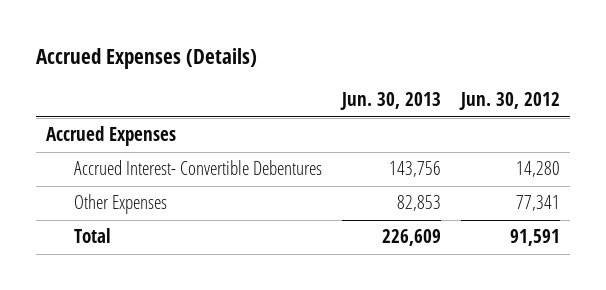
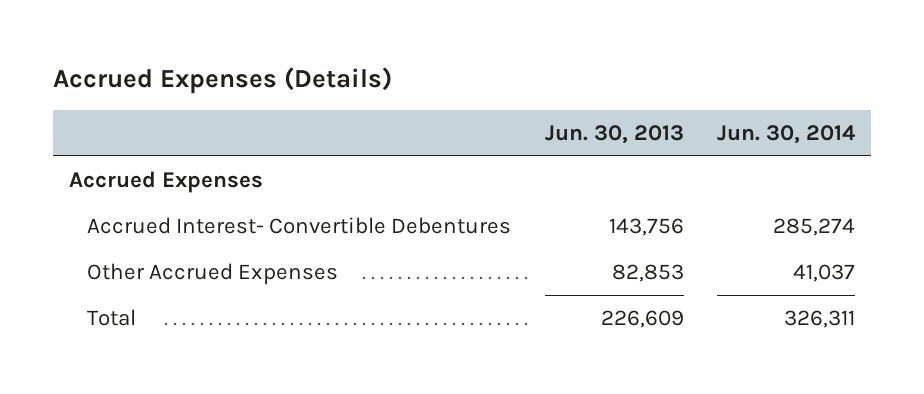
[458,92,560,111] Jun. 30, 2012 -> none
none -> [716,124,856,144] Jun. 30, 2014
[73,194,167,215] Other Expenses -> [87,262,339,285] Other Accrued Expenses

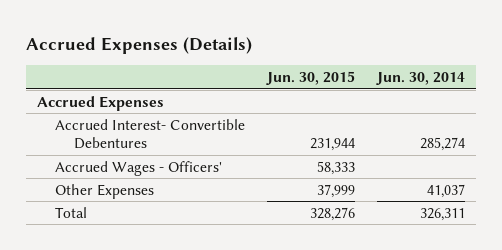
[544,124,684,144] Jun. 30, 2013 -> none
none -> [266,71,356,86] Jun. 30, 2015
none -> [55,160,223,176] Accrued Wages - Officers'
[87,262,339,285] Other Accrued Expenses -> [55,183,155,199] Other Expenses

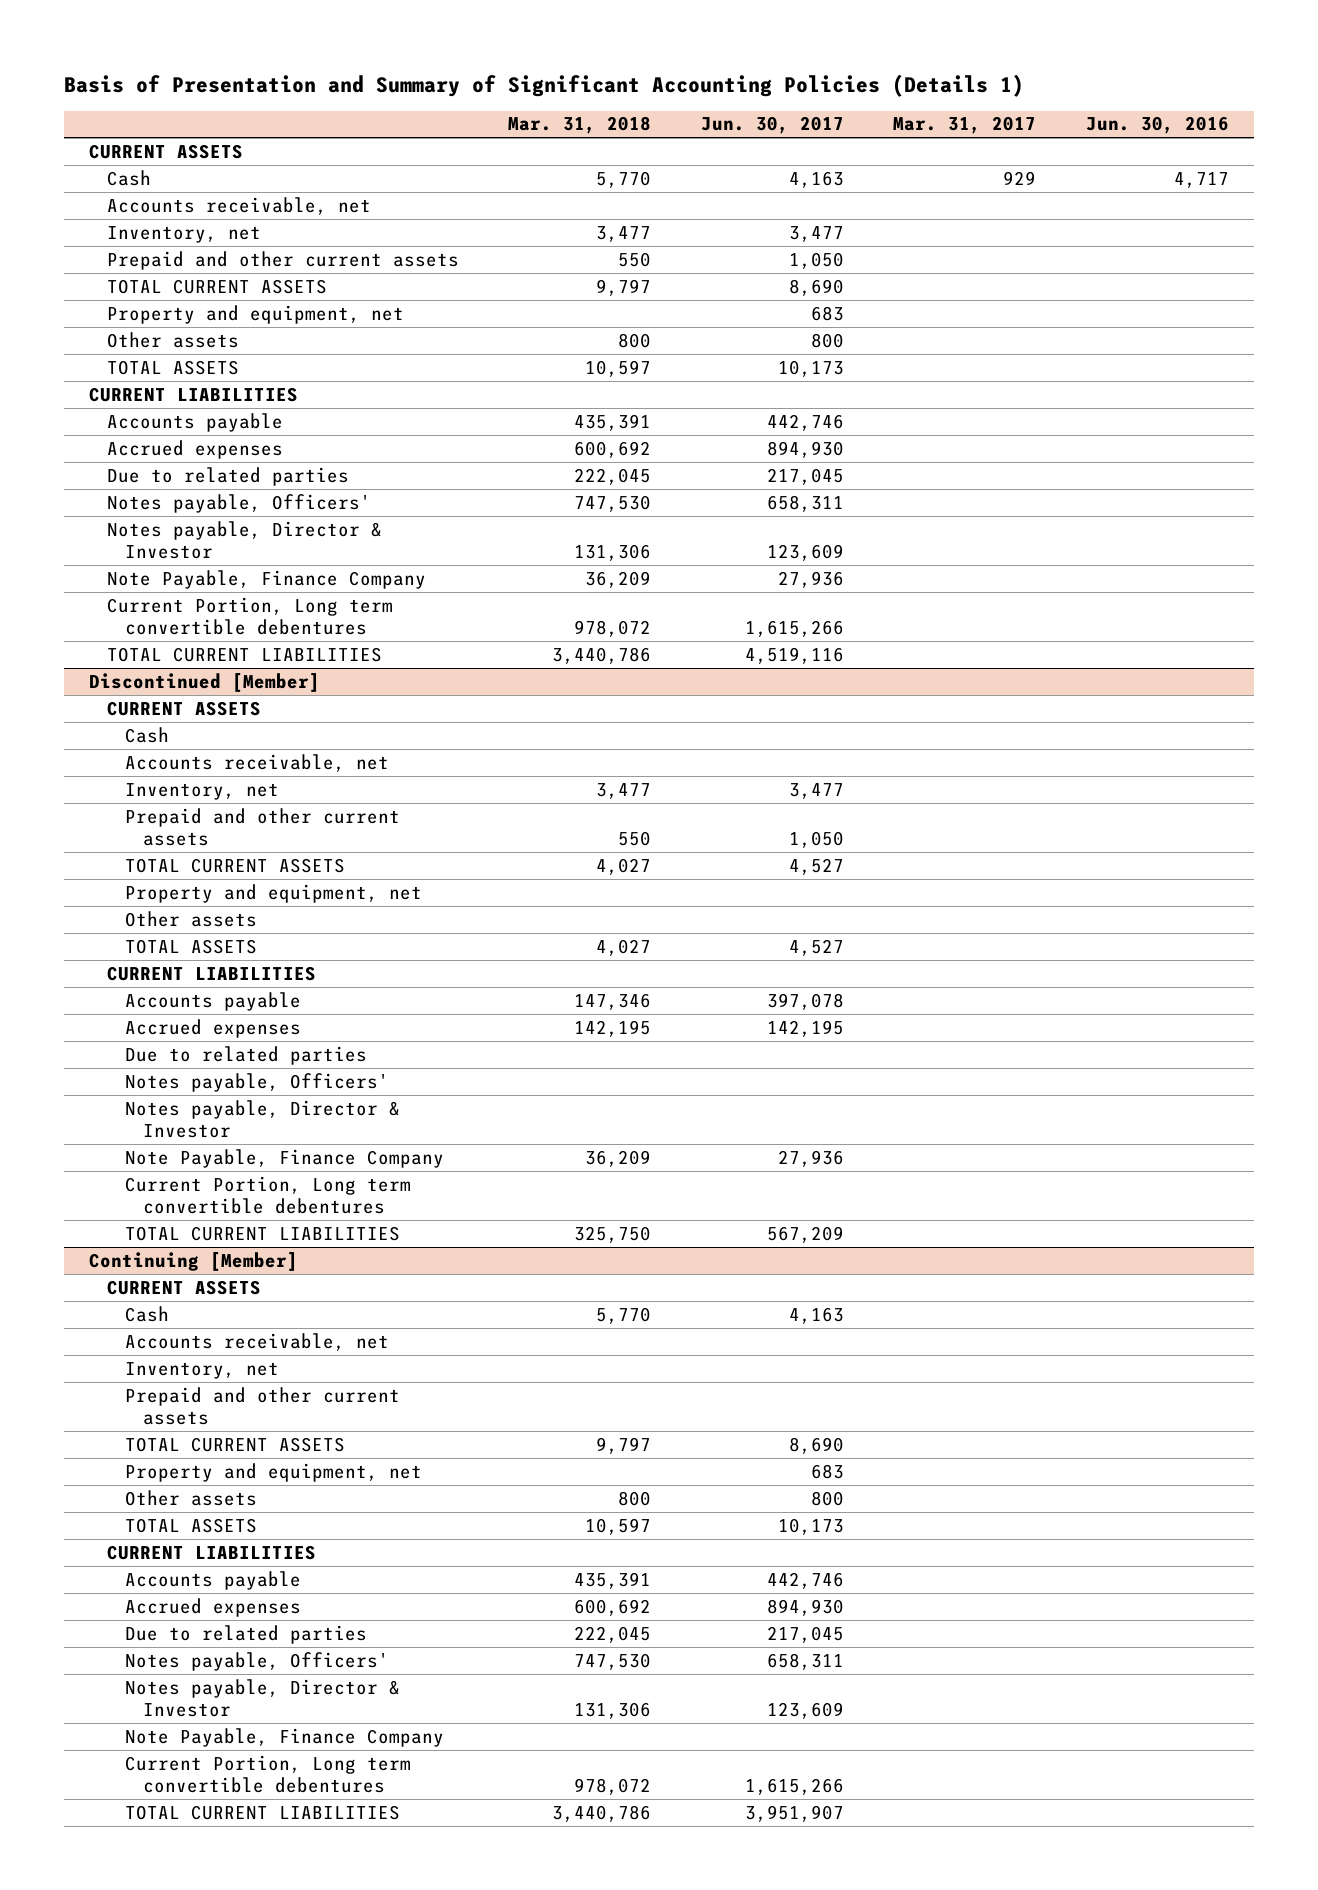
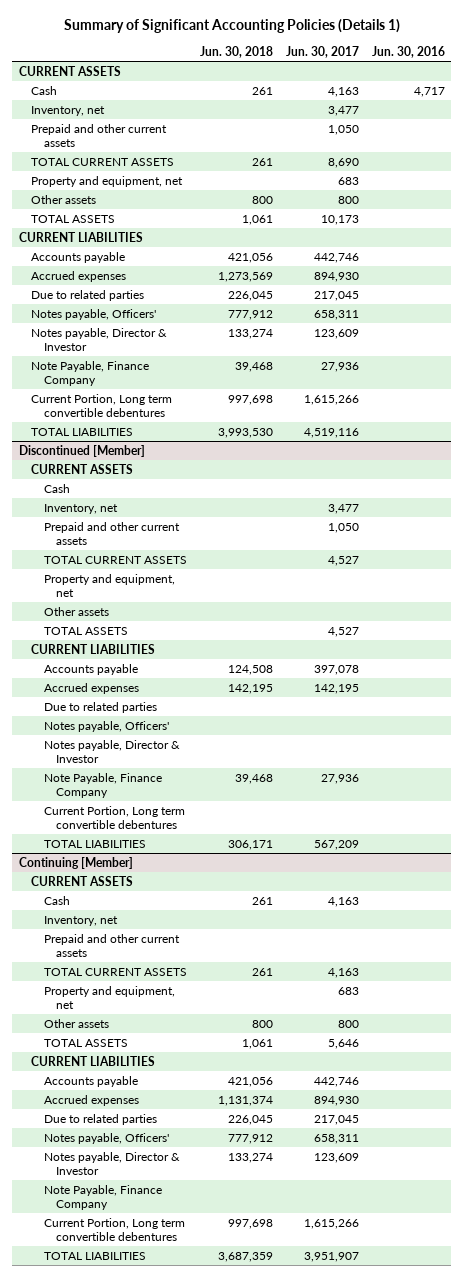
[63,74,1024,98] Basis of Presentation and Summary of Significant Accounting Policies (Details 1) -> [63,19,400,34] Summary of Significant Accounting Policies (Details 1)
[508,116,652,135] Mar. 31, 2018 -> none
[893,116,1037,135] Mar. 31, 2017 -> none
none -> [199,45,273,58] Jun. 30, 2018
[106,196,371,215] Accounts receivable, net -> none
[106,646,382,662] TOTAL CURRENT LIABILITIES -> [31,427,134,436] TOTAL LIABILITIES
[125,753,390,772] Accounts receivable, net -> none
[125,1225,401,1241] TOTAL CURRENT LIABILITIES -> [43,839,146,848] TOTAL LIABILITIES
[125,1332,390,1351] Accounts receivable, net -> none
[788,1436,844,1454] 8,690 -> [327,967,359,978] 4,163
[777,1517,844,1535] 10,173 -> [327,1038,359,1049] 5,646
[125,1804,401,1820] TOTAL CURRENT LIABILITIES -> [43,1251,146,1260] TOTAL LIABILITIES

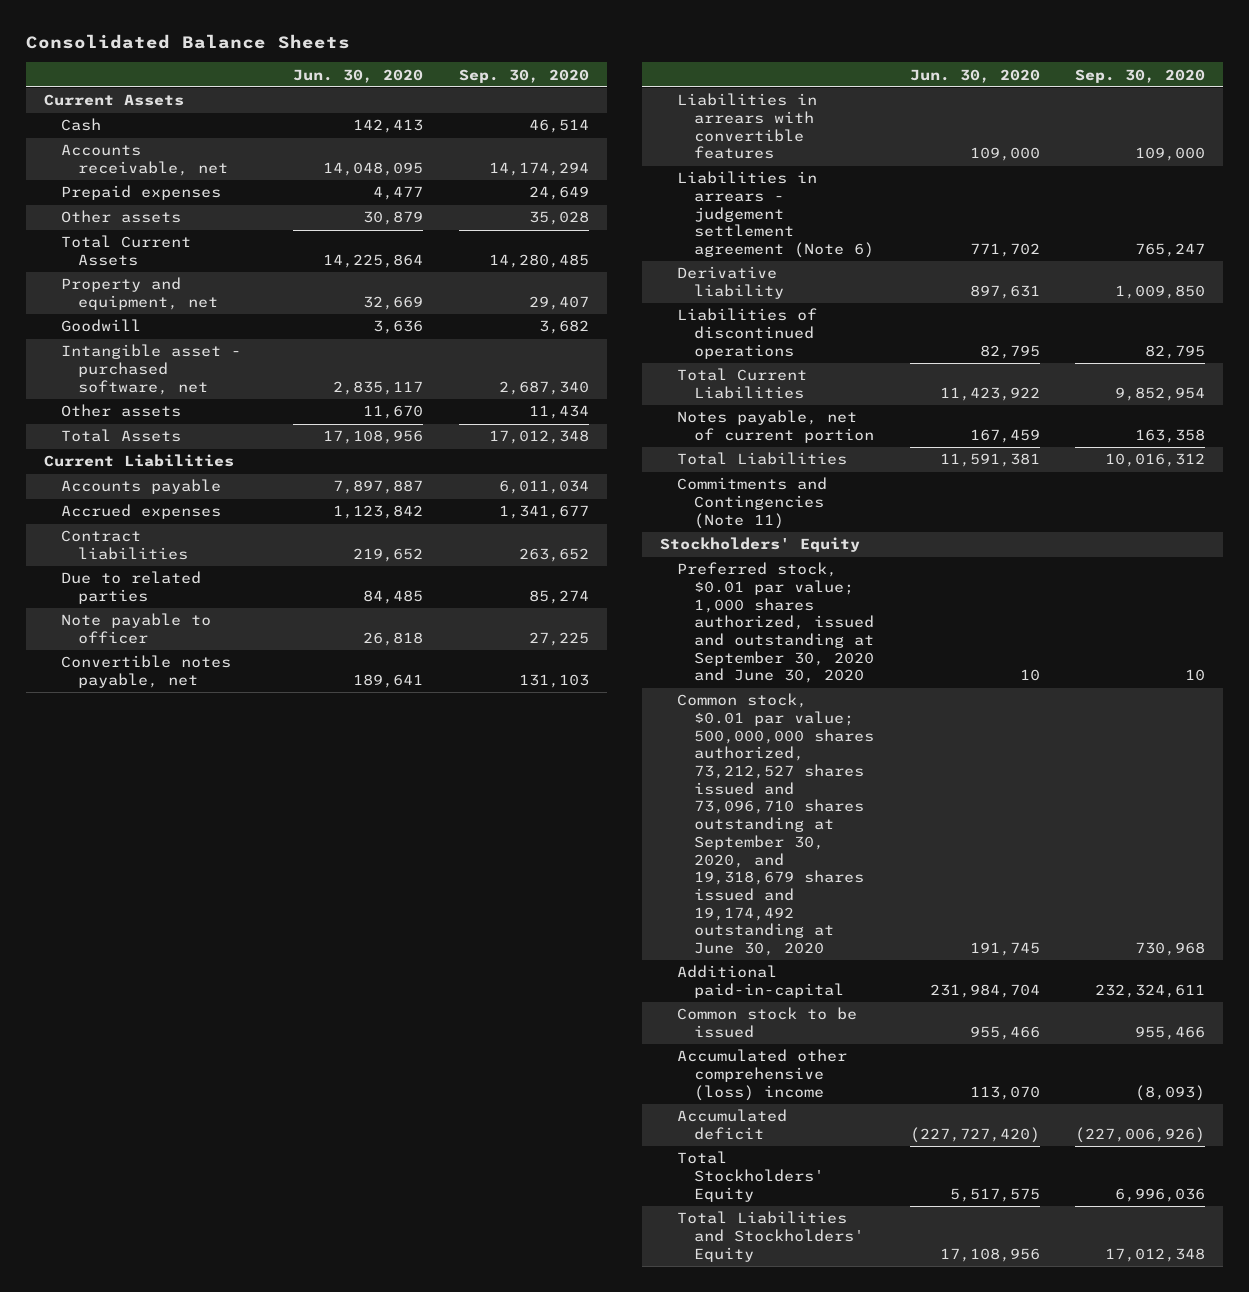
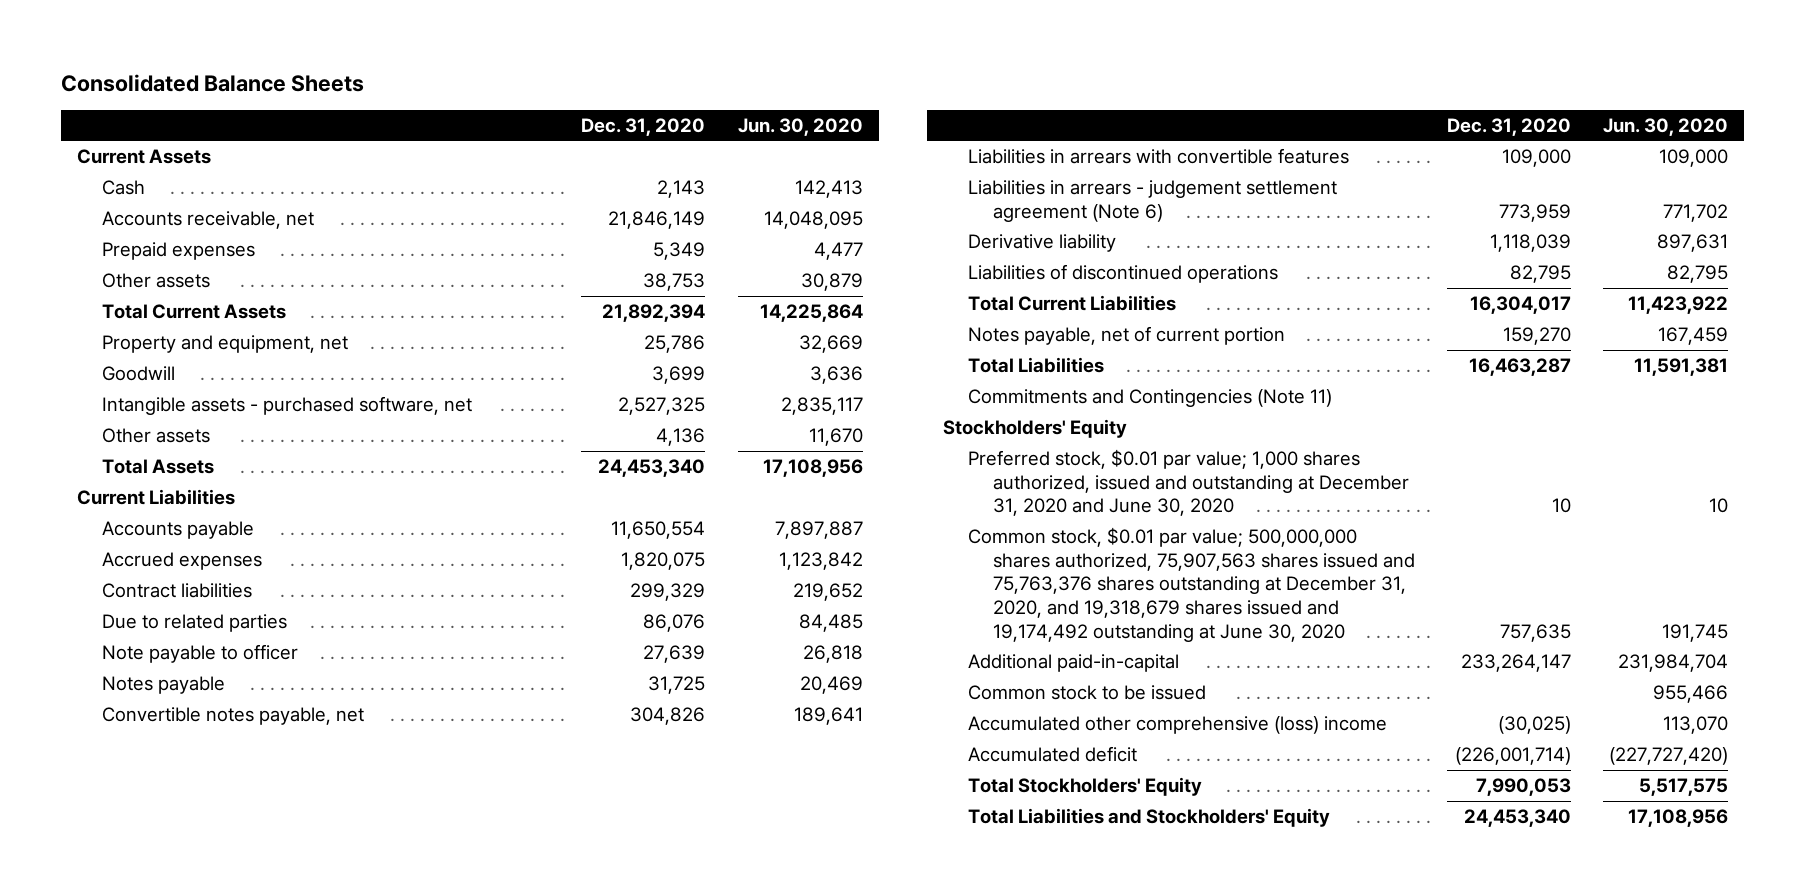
[458,68,589,83] Sep. 30, 2020 -> none
none -> [581,117,706,136] Dec. 31, 2020
[60,344,241,395] Intangible asset - purchased software, net -> [102,396,473,416] Intangible assets - purchased software, net
none -> [102,676,226,695] Notes payable
[677,562,875,684] Preferred stock, $0.01 par value; 1,000 shares authorized, issued and outstanding at September 30, 2020 and June 30, 2020 -> [967,449,1409,517] Preferred stock, $0.01 par value; 1,000 shares authorized, issued and outstanding at December 31, 2020 and June 30, 2020
[677,693,875,957] Common stock, $0.01 par value; 500,000,000 shares authorized, 73,212,527 shares issued and 73,096,710 shares outstanding at September 30, 2020, and 19,318,679 shares issued and 19,174,492 outstanding at June 30, 2020 -> [967,527,1415,642] Common stock, $0.01 par value; 500,000,000 shares authorized, 75,907,563 shares issued and 75,763,376 shares outstanding at December 31, 2020, and 19,318,679 shares issued and 19,174,492 outstanding at June 30, 2020

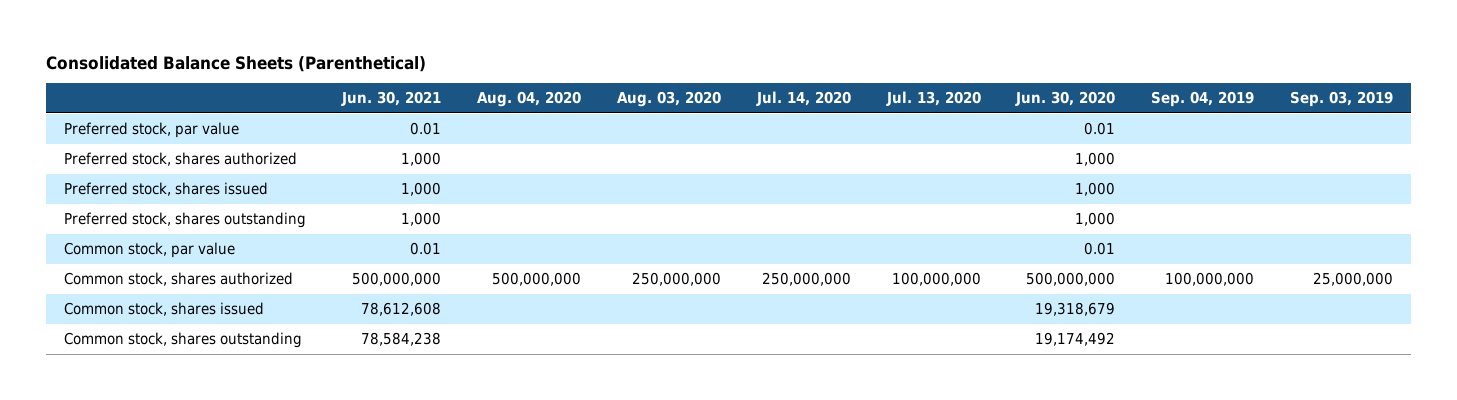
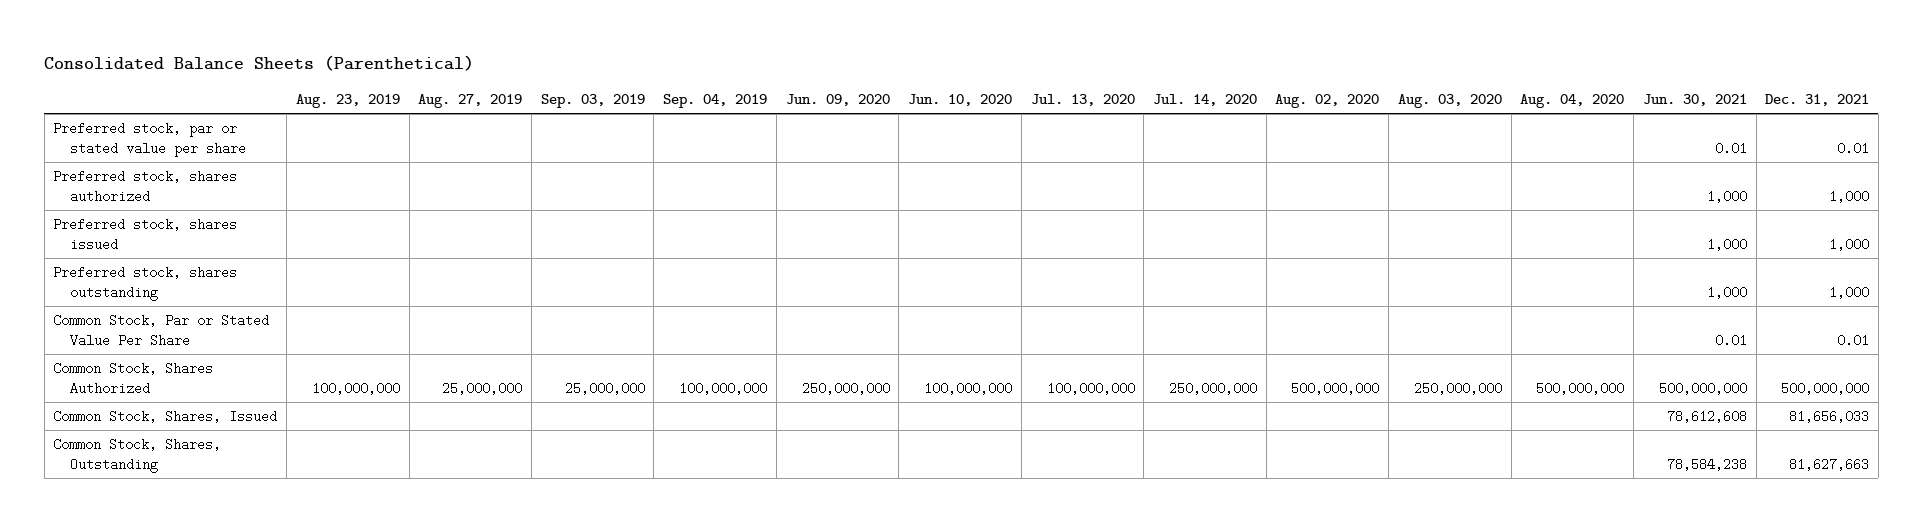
[1015,91,1116,107] Jun. 30, 2020 -> none
none -> [295,94,400,109] Aug. 23, 2019
none -> [418,94,523,109] Aug. 27, 2019
none -> [785,94,890,107] Jun. 09, 2020
none -> [908,94,1013,107] Jun. 10, 2020
none -> [1275,94,1380,109] Aug. 02, 2020
none -> [1765,94,1870,107] Dec. 31, 2021
[63,122,239,139] Preferred stock, par value -> [53,121,247,157] Preferred stock, par or stated value per share
[63,242,235,259] Common stock, par value -> [53,313,270,347] Common Stock, Par or Stated Value Per Share
[63,272,293,287] Common stock, shares authorized -> [53,361,214,395] Common Stock, Shares Authorized
[63,302,264,317] Common stock, shares issued -> [53,409,278,423] Common Stock, Shares, Issued
[63,332,302,349] Common stock, shares outstanding -> [53,437,222,473] Common Stock, Shares, Outstanding

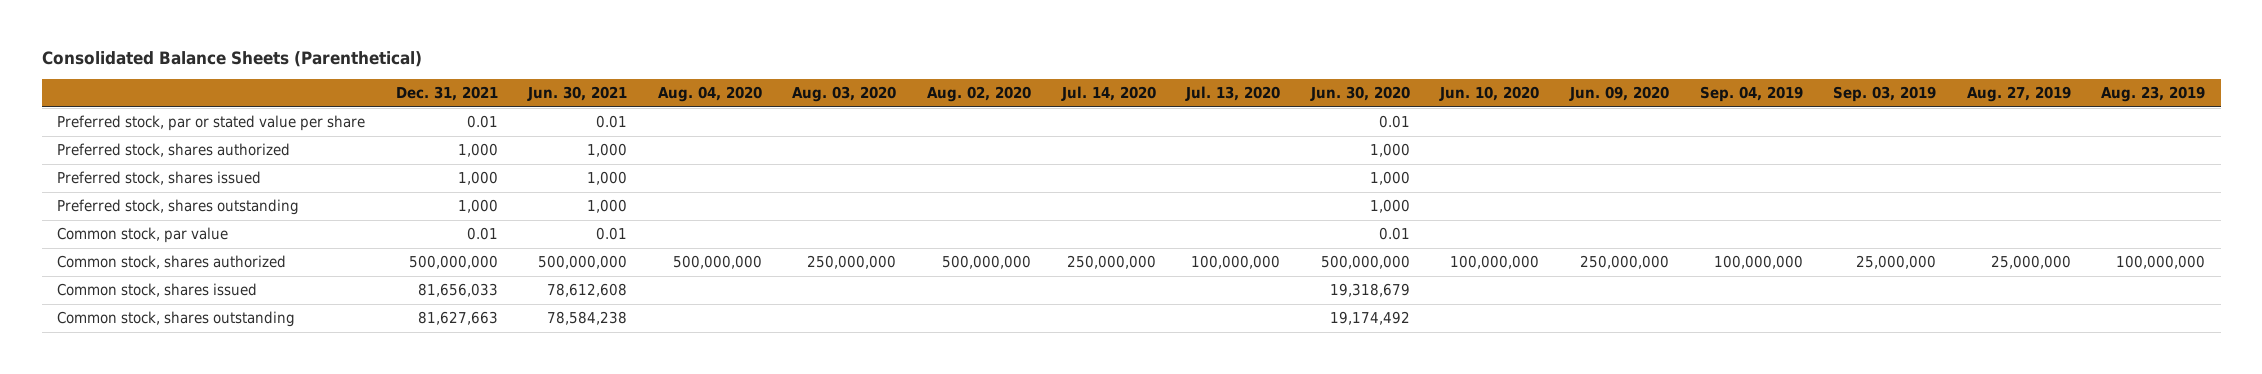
none -> [1309,85,1410,101] Jun. 30, 2020
[53,313,270,347] Common Stock, Par or Stated Value Per Share -> [57,227,229,244] Common stock, par value
[53,361,214,395] Common Stock, Shares Authorized -> [57,255,287,270] Common stock, shares authorized
[53,409,278,423] Common Stock, Shares, Issued -> [57,283,258,298] Common stock, shares issued
[53,437,222,473] Common Stock, Shares, Outstanding -> [57,311,296,328] Common stock, shares outstanding

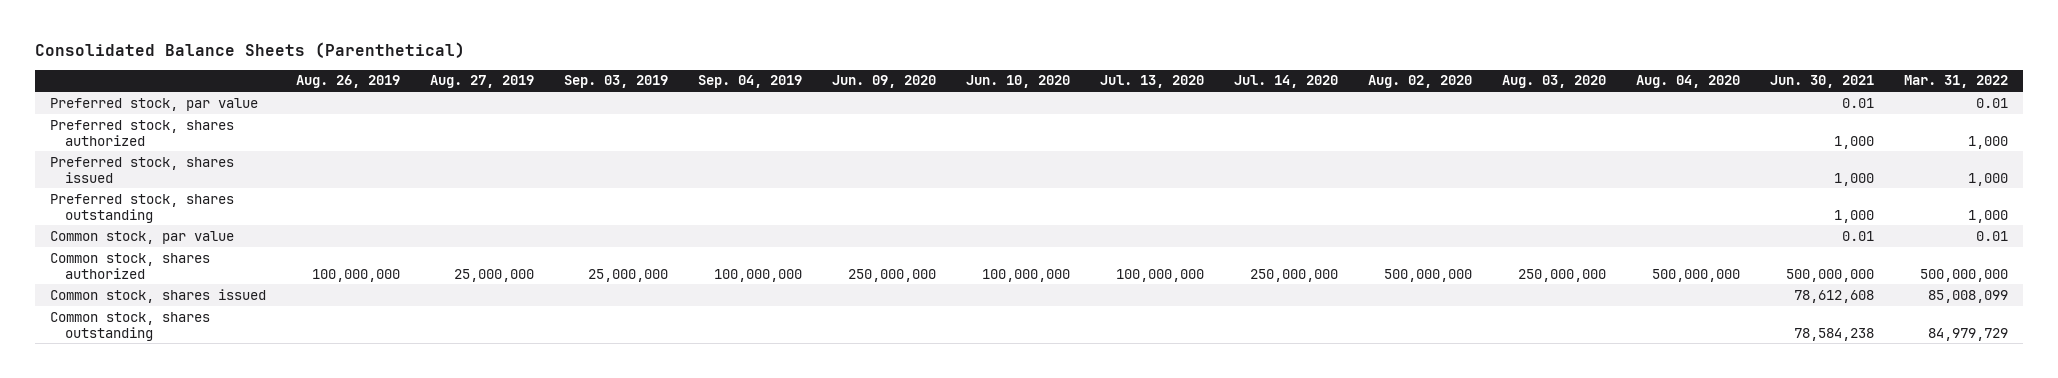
[395,85,498,101] Dec. 31, 2021 -> none
[1309,85,1410,101] Jun. 30, 2020 -> none
[2101,85,2206,102] Aug. 23, 2019 -> none
none -> [295,75,400,89] Aug. 26, 2019
none -> [1903,75,2008,89] Mar. 31, 2022
[57,115,366,132] Preferred stock, par or stated value per share -> [49,97,258,111] Preferred stock, par value

